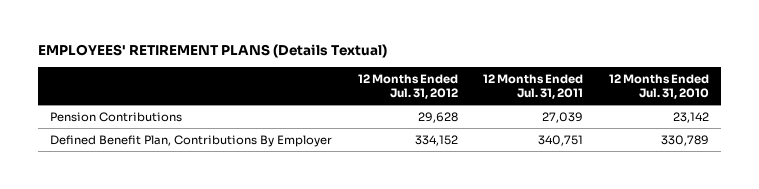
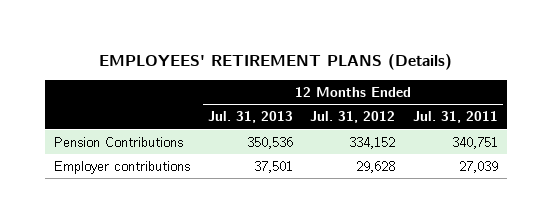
[37,44,387,59] EMPLOYEES' RETIREMENT PLANS (Details Textual) -> [98,54,452,71] EMPLOYEES' RETIREMENT PLANS (Details)
[608,73,709,99] 12 Months Ended Jul. 31, 2010 -> none
none -> [207,111,293,124] Jul. 31, 2013
[417,111,458,123] 29,628 -> [349,136,396,149] 334,152
[542,111,584,123] 27,039 -> [452,136,499,149] 340,751
[50,134,333,147] Defined Benefit Plan, Contributions By Employer -> [53,160,190,174] Employer contributions
[414,134,458,146] 334,152 -> [356,160,396,173] 29,628
[538,134,584,146] 340,751 -> [459,160,499,173] 27,039

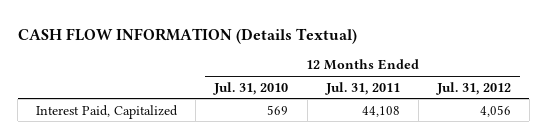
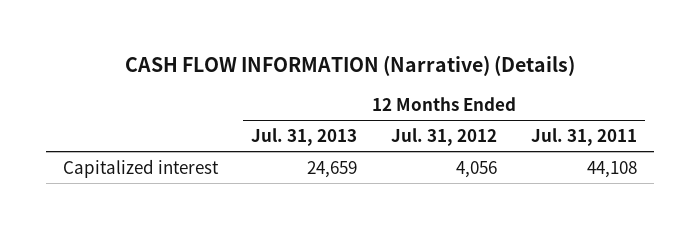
[17,27,357,44] CASH FLOW INFORMATION (Details Textual) -> [124,55,575,77] CASH FLOW INFORMATION (Narrative) (Details)
[213,81,289,95] Jul. 31, 2010 -> none
none -> [251,128,358,147] Jul. 31, 2013
[36,104,179,119] Interest Paid, Capitalized -> [62,158,219,178] Capitalized interest

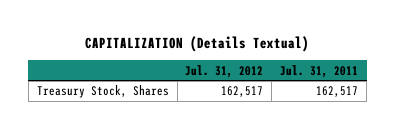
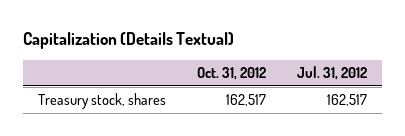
[85,35,310,52] CAPITALIZATION (Details Textual) -> [22,32,234,50] Capitalization (Details Textual)
[280,64,359,78] Jul. 31, 2011 -> none
none -> [196,67,266,81] Oct. 31, 2012
[36,85,169,99] Treasury Stock, Shares -> [38,93,167,110] Treasury stock, shares

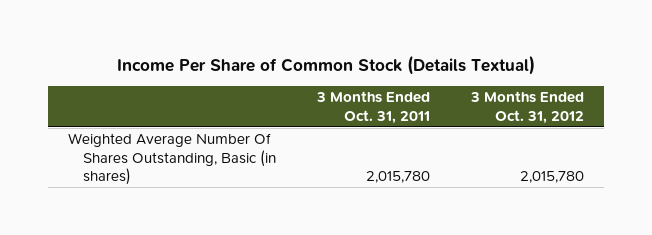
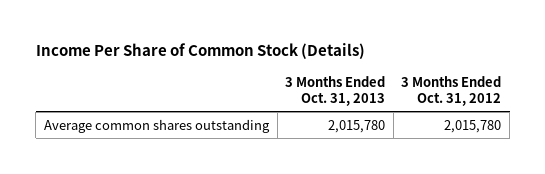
[116,55,535,76] Income Per Share of Common Stock (Details Textual) -> [35,42,365,59] Income Per Share of Common Stock (Details)
[315,91,430,124] 3 Months Ended Oct. 31, 2011 -> none
none -> [285,75,386,106] 3 Months Ended Oct. 31, 2013
[68,133,277,186] Weighted Average Number Of Shares Outstanding, Basic (in shares) -> [43,118,270,133] Average common shares outstanding

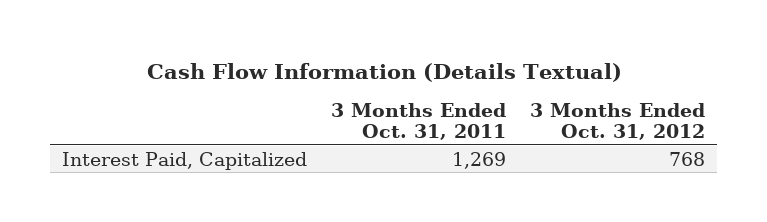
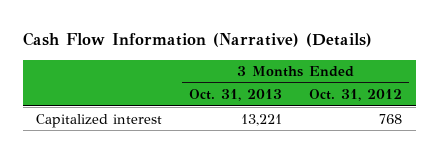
[146,62,622,82] Cash Flow Information (Details Textual) -> [22,32,372,48] Cash Flow Information (Narrative) (Details)
[331,102,507,141] 3 Months Ended Oct. 31, 2011 -> none
none -> [189,89,283,102] Oct. 31, 2013
[62,151,308,170] Interest Paid, Capitalized -> [36,113,163,128] Capitalized interest

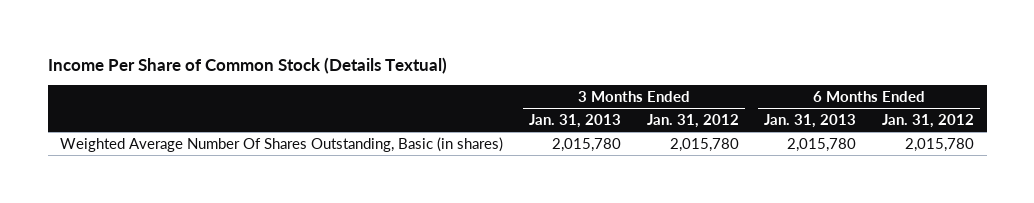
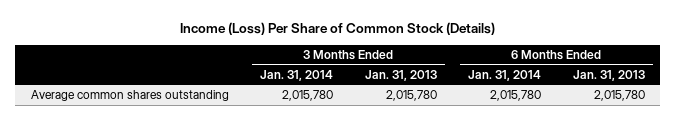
[47,56,447,74] Income Per Share of Common Stock (Details Textual) -> [179,22,495,36] Income (Loss) Per Share of Common Stock (Details)
[646,114,739,129] Jan. 31, 2012 -> none
[881,114,974,129] Jan. 31, 2012 -> none
none -> [260,69,334,81] Jan. 31, 2014
none -> [468,69,542,81] Jan. 31, 2014
[60,136,504,152] Weighted Average Number Of Shares Outstanding, Basic (in shares) -> [30,90,229,102] Average common shares outstanding

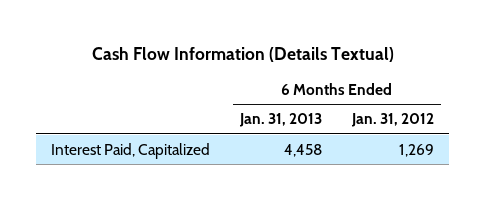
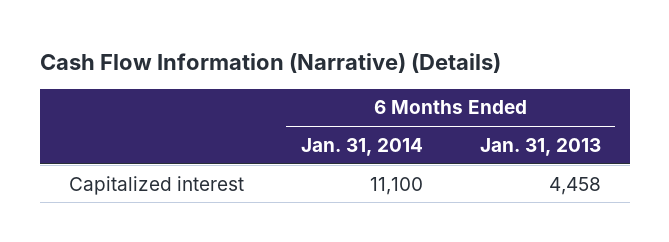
[91,47,394,63] Cash Flow Information (Details Textual) -> [39,52,501,73] Cash Flow Information (Narrative) (Details)
[351,113,435,128] Jan. 31, 2012 -> none
none -> [300,137,423,156] Jan. 31, 2014
[51,142,211,159] Interest Paid, Capitalized -> [68,175,244,195] Capitalized interest

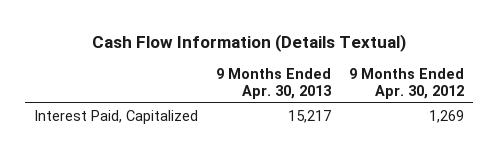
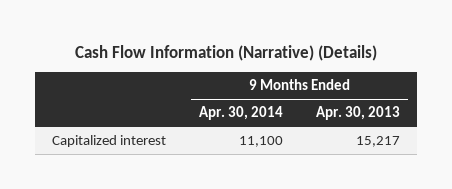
[91,33,406,52] Cash Flow Information (Details Textual) -> [74,44,377,61] Cash Flow Information (Narrative) (Details)
[348,68,464,100] 9 Months Ended Apr. 30, 2012 -> none
none -> [198,106,283,121] Apr. 30, 2014
[33,109,198,124] Interest Paid, Capitalized -> [51,135,166,148] Capitalized interest

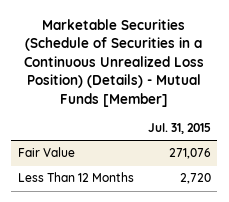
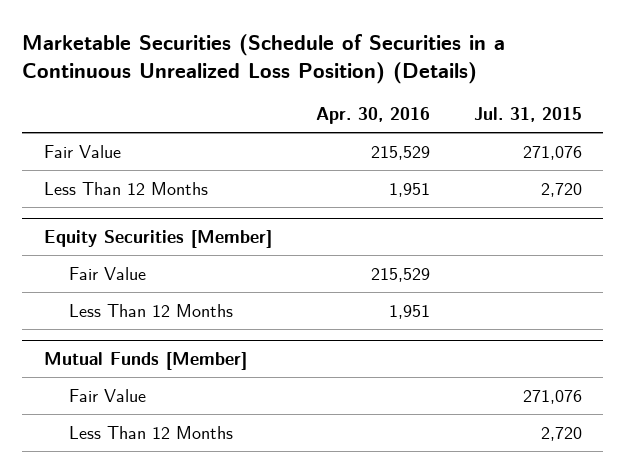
[24,18,205,108] Marketable Securities (Schedule of Securities in a Continuous Unrealized Loss Position) (Details) - Mutual Funds [Member] -> [22,34,506,84] Marketable Securities (Schedule of Securities in a Continuous Unrealized Loss Position) (Details)
none -> [315,107,430,125] Apr. 30, 2016
none -> [44,230,273,249] Equity Securities [Member]
none -> [68,266,146,280] Fair Value
none -> [68,303,233,317] Less Than 12 Months
none -> [44,352,248,371] Mutual Funds [Member]
none -> [68,388,146,402] Fair Value
none -> [68,425,233,439] Less Than 12 Months

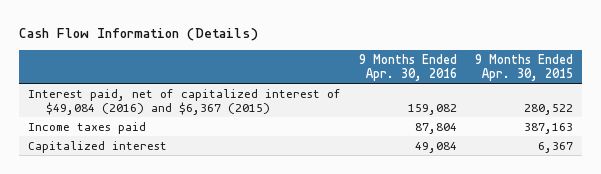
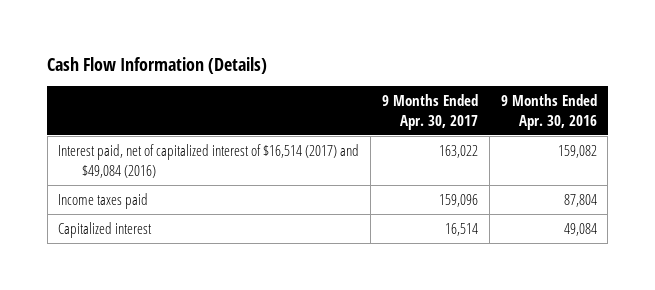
[474,54,573,82] 9 Months Ended Apr. 30, 2015 -> none
none -> [381,93,478,130] 9 Months Ended Apr. 30, 2017
[27,88,341,115] Interest paid, net of capitalized interest of $49,084 (2016) and $6,367 (2015) -> [58,144,360,178] Interest paid, net of capitalized interest of $16,514 (2017) and $49,084 (2016)

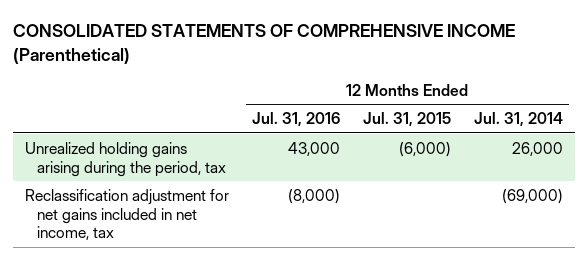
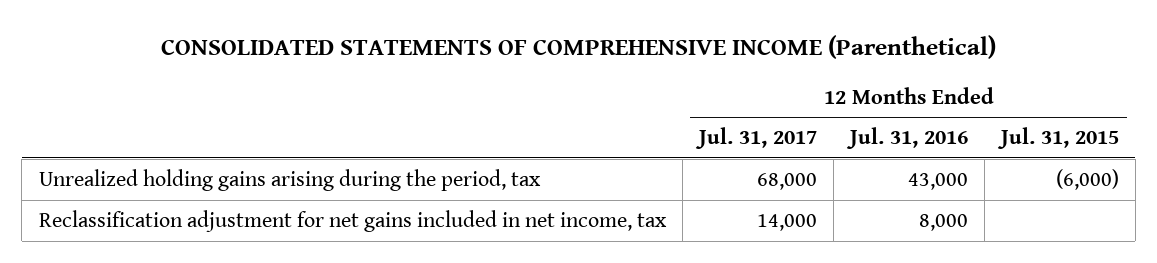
[474,112,564,128] Jul. 31, 2014 -> none
none -> [694,127,817,150] Jul. 31, 2017
[287,188,340,204] (8,000) -> [918,213,968,231] 8,000

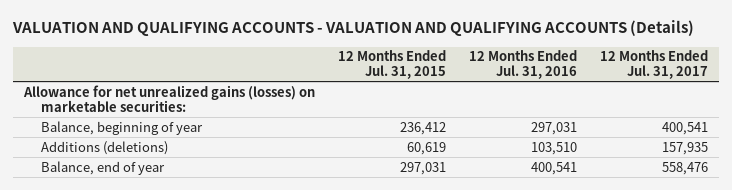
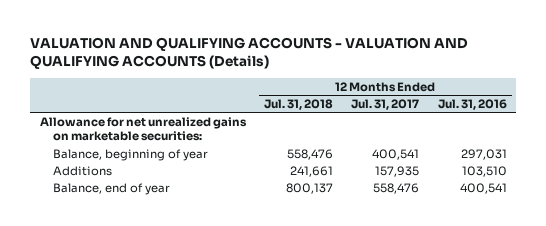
[338,50,447,80] 12 Months Ended Jul. 31, 2015 -> none
none -> [263,98,333,110] Jul. 31, 2018
[23,84,316,112] Allowance for net unrealized gains (losses) on marketable securities: -> [39,116,247,142] Allowance for net unrealized gains on marketable securities:
[41,140,169,155] Additions (deletions) -> [52,165,112,176] Additions

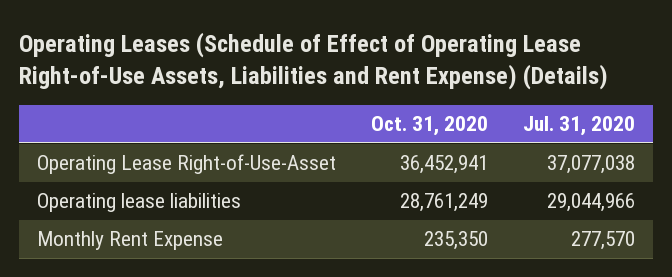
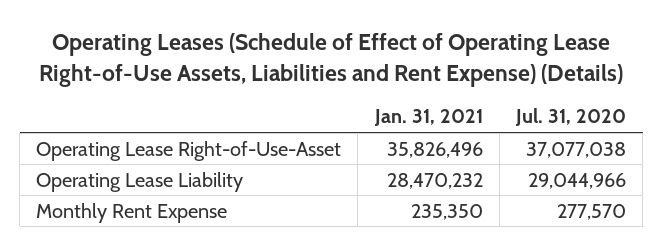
[371,116,489,137] Oct. 31, 2020 -> none
none -> [373,109,483,127] Jan. 31, 2021
[36,193,241,213] Operating lease liabilities -> [36,171,244,192] Operating Lease Liability

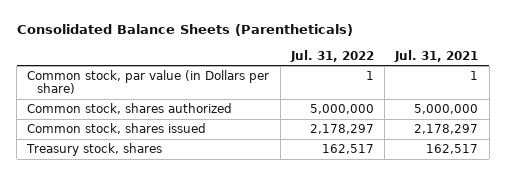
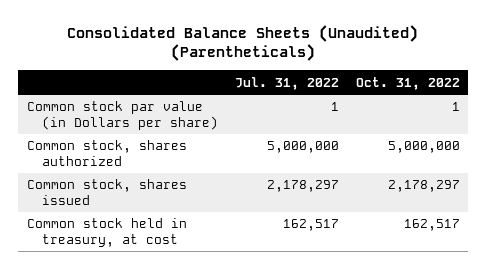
[16,24,353,37] Consolidated Balance Sheets (Parentheticals) -> [67,24,419,62] Consolidated Balance Sheets (Unaudited) (Parentheticals)
[394,49,479,62] Jul. 31, 2021 -> none
none -> [355,76,460,90] Oct. 31, 2022
[27,69,270,95] Common stock, par value (in Dollars per share) -> [26,101,218,130] Common stock par value (in Dollars per share)
[26,142,163,156] Treasury stock, shares -> [26,218,187,247] Common stock held in treasury, at cost

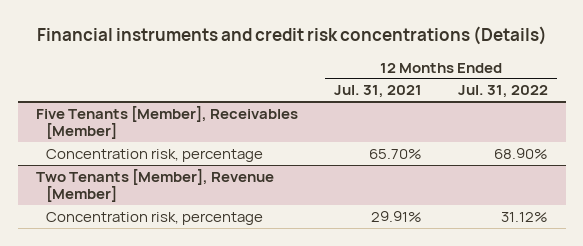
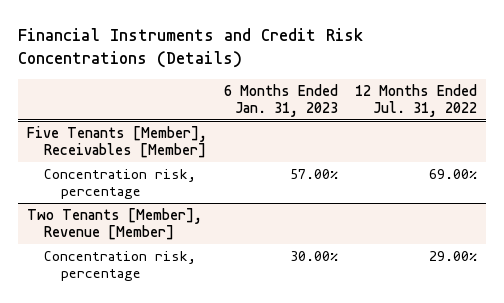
[36,25,547,45] Financial instruments and credit risk concentrations (Details) -> [18,28,364,69] Financial Instruments and Credit Risk Concentrations (Details)
[333,85,422,99] Jul. 31, 2021 -> none
none -> [224,83,339,118] 6 Months Ended Jan. 31, 2023
[493,147,548,159] 68.90% -> [429,168,478,179] 69.00%
[500,211,548,222] 31.12% -> [429,250,478,261] 29.00%

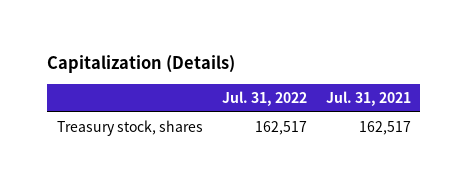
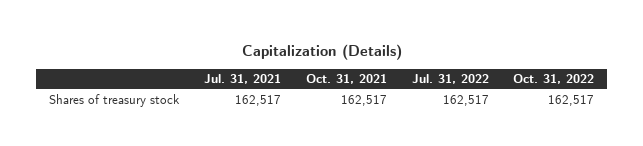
none -> [305,74,387,85] Oct. 31, 2021
none -> [513,74,595,85] Oct. 31, 2022
[56,120,203,137] Treasury stock, shares -> [48,94,180,108] Shares of treasury stock

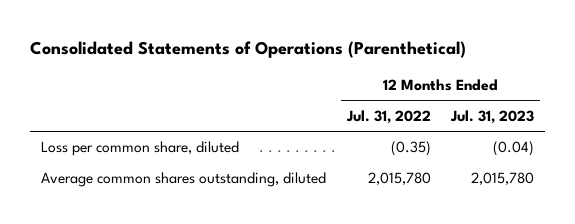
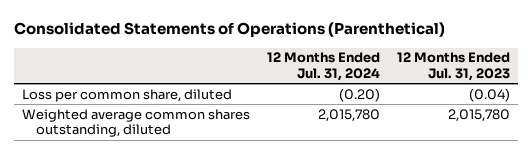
[345,109,431,124] Jul. 31, 2022 -> none
none -> [267,52,381,81] 12 Months Ended Jul. 31, 2024
[40,172,326,188] Average common shares outstanding, diluted -> [22,108,251,138] Weighted average common shares outstanding, diluted

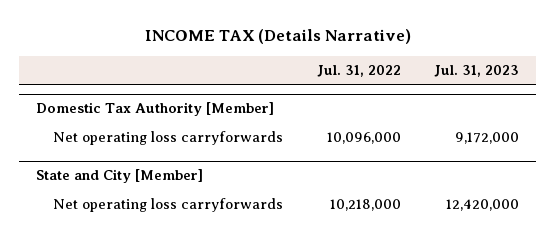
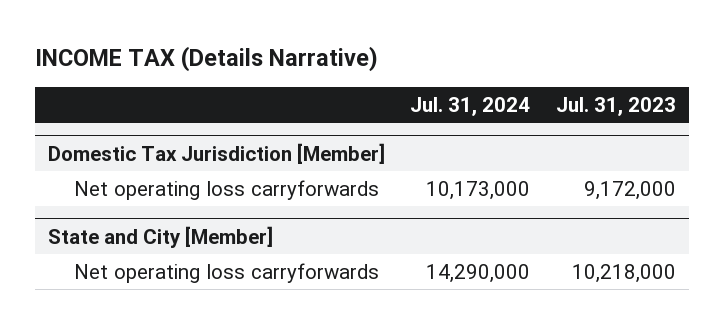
[316,64,401,77] Jul. 31, 2022 -> none
none -> [410,96,531,116] Jul. 31, 2024
[35,102,274,117] Domestic Tax Authority [Member] -> [47,142,385,164] Domestic Tax Jurisdiction [Member]
[446,199,520,212] 12,420,000 -> [572,263,677,283] 10,218,000

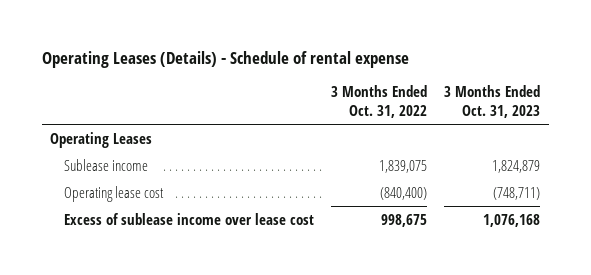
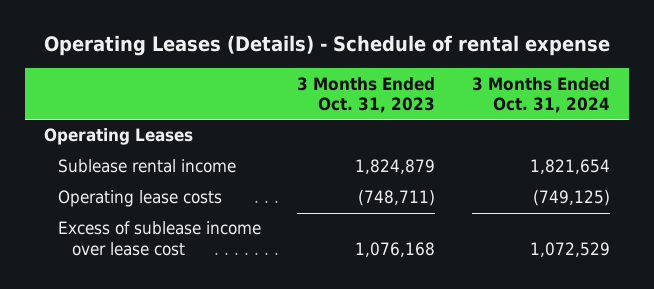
[331,85,428,118] 3 Months Ended Oct. 31, 2022 -> none
none -> [472,76,611,114] 3 Months Ended Oct. 31, 2024
[63,158,148,171] Sublease income -> [57,159,236,174] Sublease rental income
[63,185,164,202] Operating lease cost -> [57,190,222,208] Operating lease costs

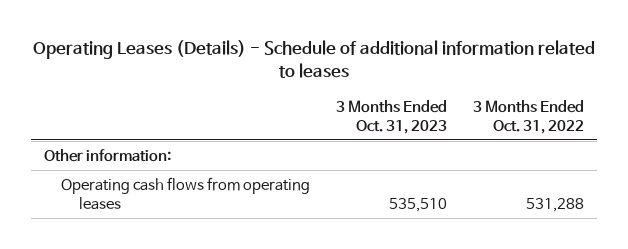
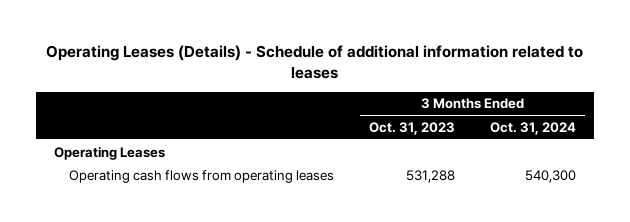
[473,99,585,134] 3 Months Ended Oct. 31, 2022 -> none
none -> [490,121,577,135] Oct. 31, 2024
[43,148,171,162] Other information: -> none
none -> [53,145,165,160] Operating Leases
[389,197,448,212] 535,510 -> [406,169,456,183] 531,288

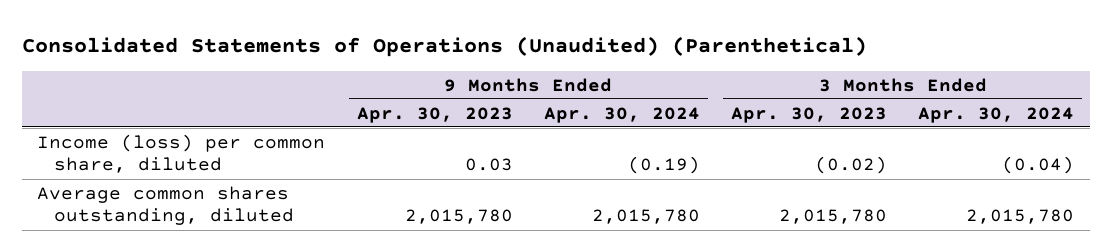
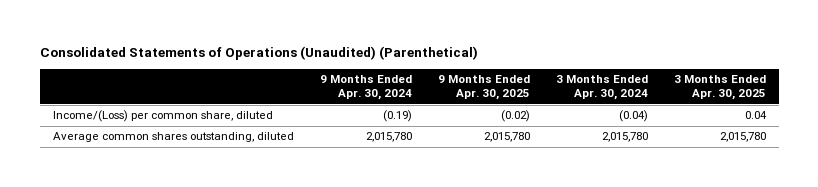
[356,106,513,123] Apr. 30, 2023 -> none
[731,106,888,123] Apr. 30, 2023 -> none
none -> [437,75,530,101] 9 Months Ended Apr. 30, 2025
none -> [673,75,766,101] 3 Months Ended Apr. 30, 2025
[37,133,326,174] Income (loss) per common share, diluted -> [52,110,273,123] Income/(Loss) per common share, diluted

